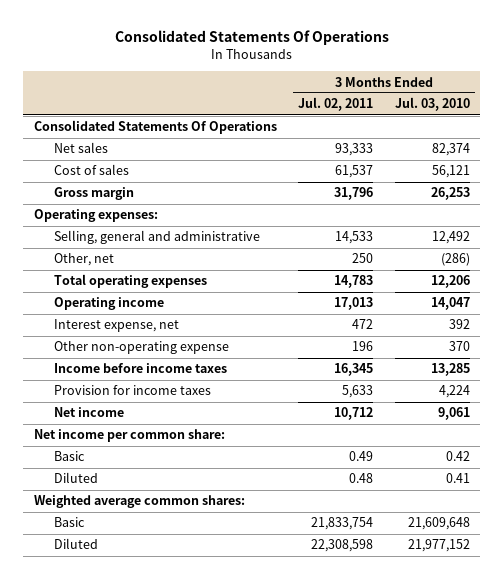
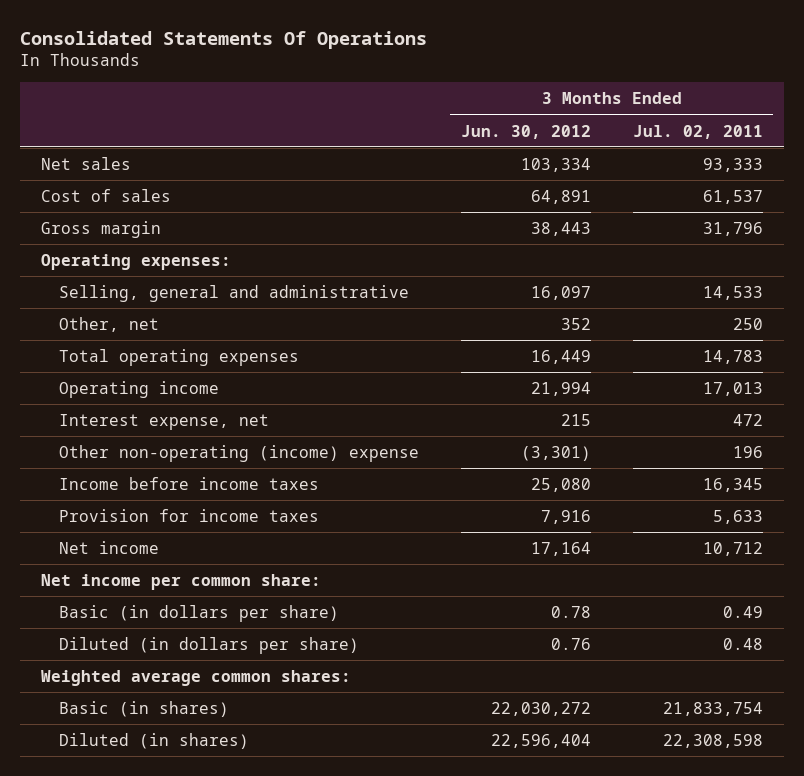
[394,97,470,112] Jul. 03, 2010 -> none
none -> [460,124,591,139] Jun. 30, 2012
[34,120,278,135] Consolidated Statements Of Operations -> none
[53,341,229,355] Other non-operating expense -> [58,444,419,462] Other non-operating (income) expense
[53,451,85,462] Basic -> [58,604,339,622] Basic (in dollars per share)
[53,472,98,484] Diluted -> [58,636,359,654] Diluted (in dollars per share)
[53,517,85,528] Basic -> [58,700,229,717] Basic (in shares)
[53,538,98,550] Diluted -> [58,732,249,749] Diluted (in shares)

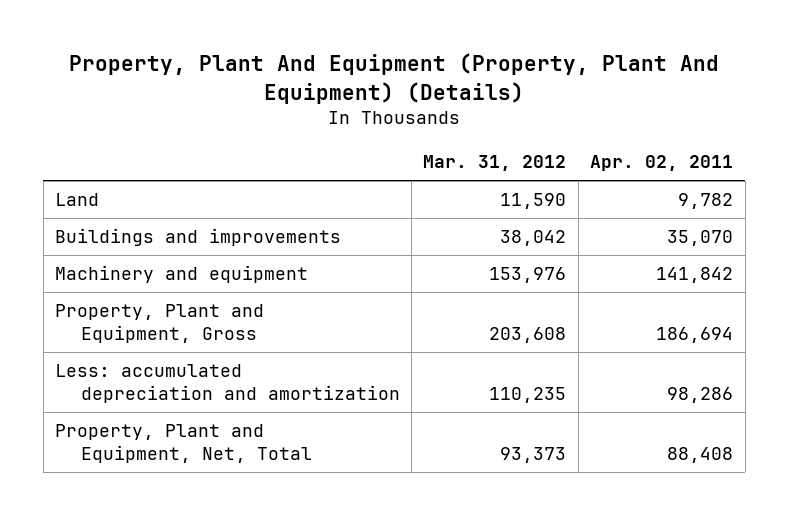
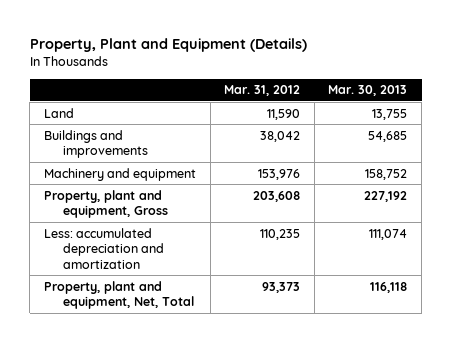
[69,53,720,104] Property, Plant And Equipment (Property, Plant And Equipment) (Details) -> [29,38,307,53] Property, Plant and Equipment (Details)
[590,154,734,171] Apr. 02, 2011 -> none
none -> [328,85,408,97] Mar. 30, 2013
[55,304,265,344] Property, Plant and Equipment, Gross -> [43,189,168,219] Property, plant and equipment, Gross
[55,424,312,464] Property, Plant and Equipment, Net, Total -> [43,280,194,310] Property, plant and equipment, Net, Total

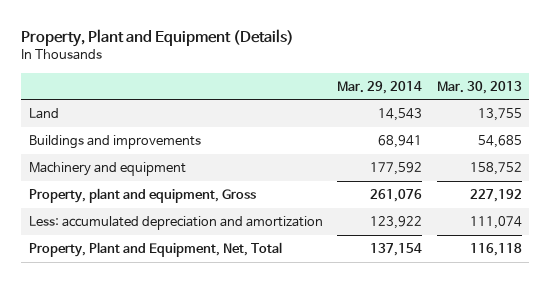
[224,85,301,97] Mar. 31, 2012 -> none
none -> [337,80,423,94] Mar. 29, 2014
[43,280,194,310] Property, plant and equipment, Net, Total -> [28,242,282,258] Property, Plant and Equipment, Net, Total

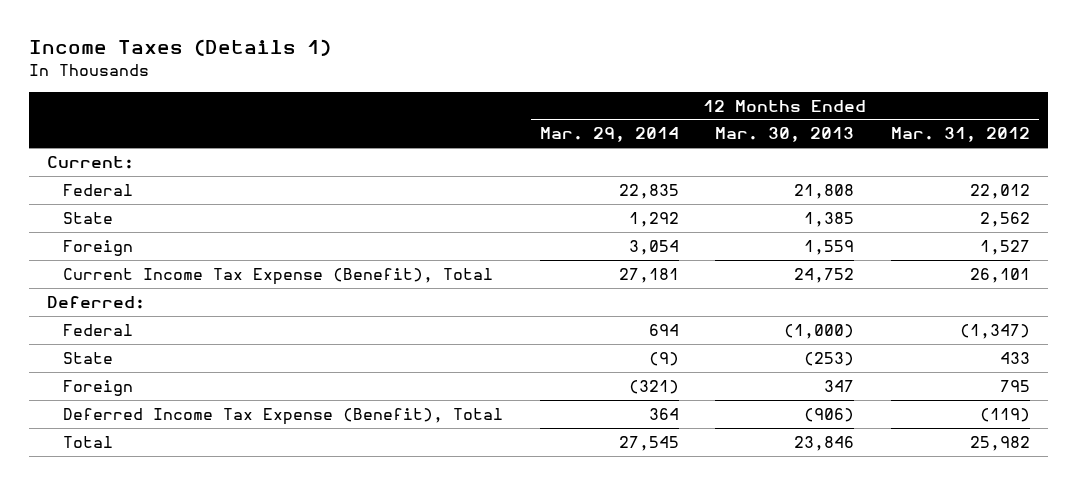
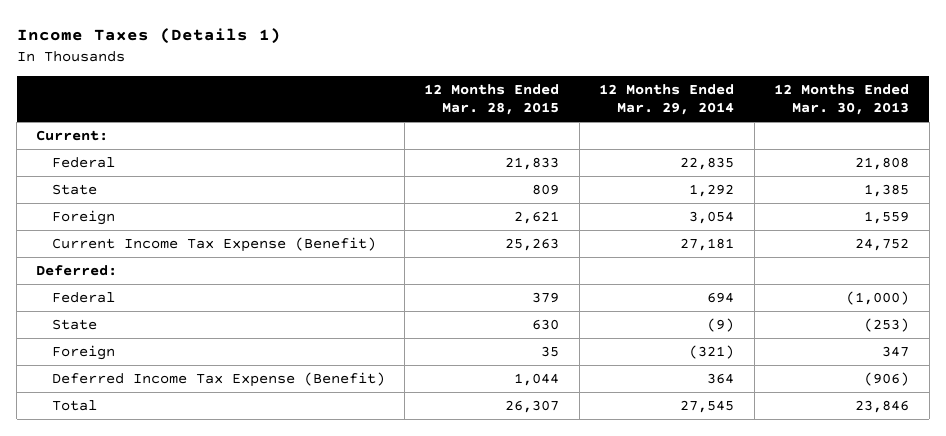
[890,127,1030,143] Mar. 31, 2012 -> none
none -> [424,84,560,116] 12 Months Ended Mar. 28, 2015
[63,267,494,285] Current Income Tax Expense (Benefit), Total -> [51,237,376,253] Current Income Tax Expense (Benefit)
[63,407,504,425] Deferred Income Tax Expense (Benefit), Total -> [51,372,385,388] Deferred Income Tax Expense (Benefit)

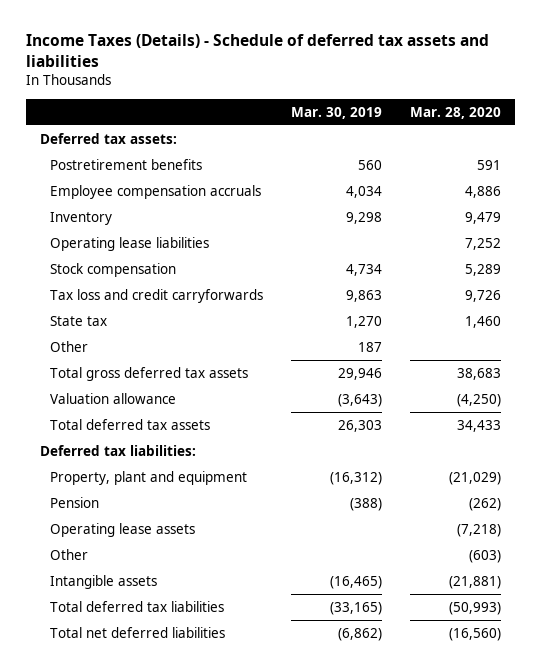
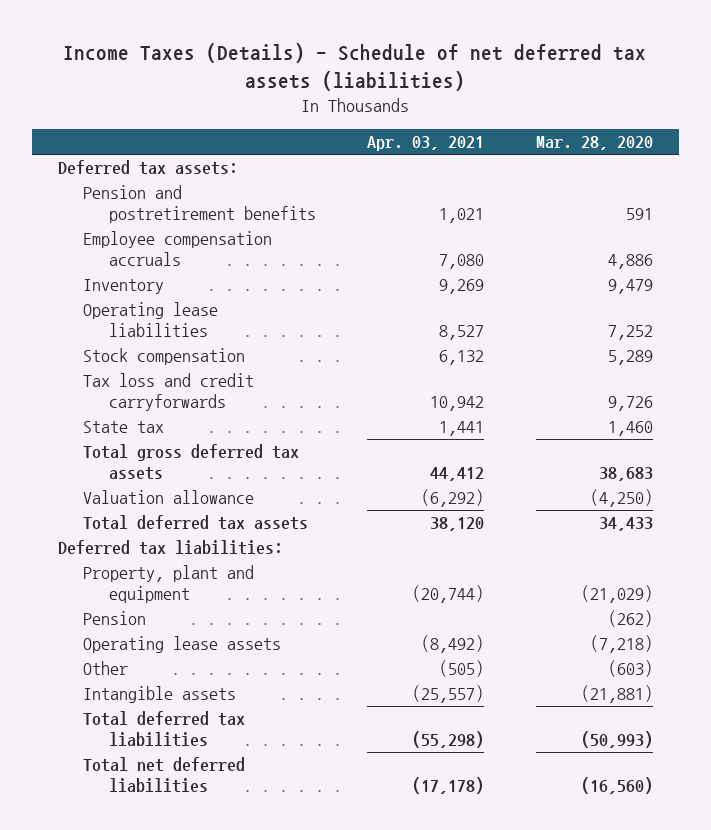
[25,34,489,68] Income Taxes (Details) - Schedule of deferred tax assets and liabilities -> [63,43,647,92] Income Taxes (Details) - Schedule of net deferred tax assets (liabilities)
[290,106,382,119] Mar. 30, 2019 -> none
none -> [367,136,485,152] Apr. 03, 2021
[49,158,202,170] Postretirement benefits -> [83,185,316,224] Pension and postretirement benefits
[49,340,88,352] Other -> none

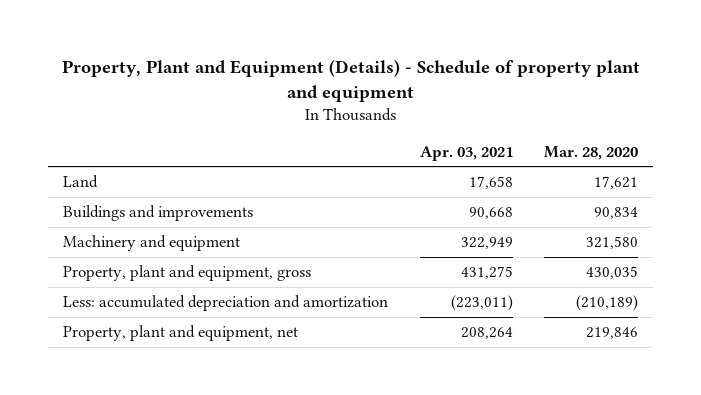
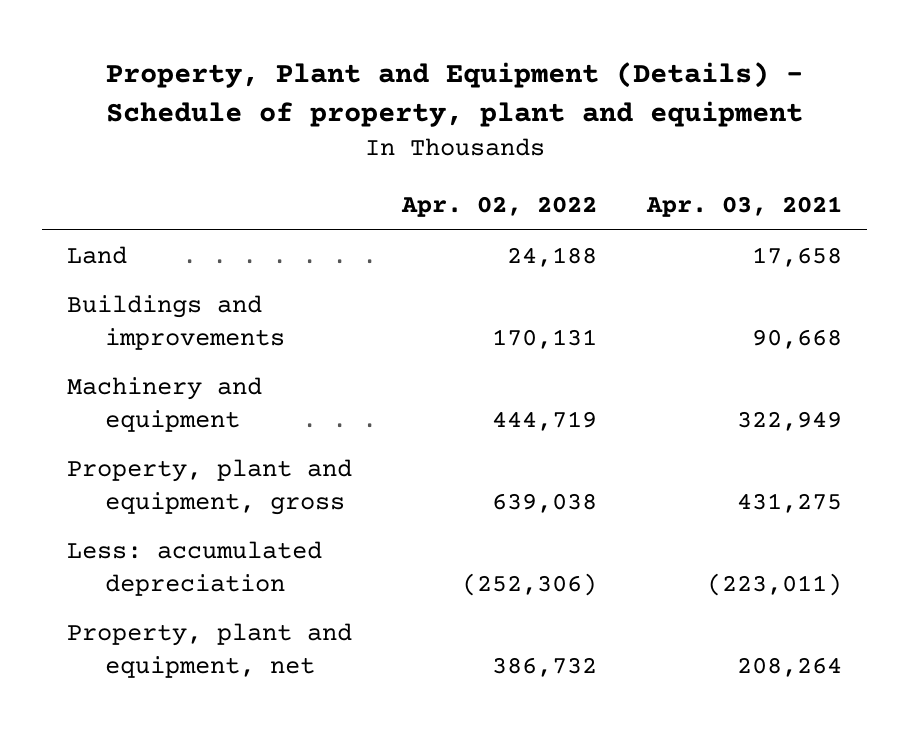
[61,59,640,103] Property, Plant and Equipment (Details) - Schedule of property plant and equipment -> [105,61,803,127] Property, Plant and Equipment (Details) - Schedule of property, plant and equipment
[543,145,638,160] Mar. 28, 2020 -> none
none -> [401,196,598,218] Apr. 02, 2022
[63,295,389,312] Less: accumulated depreciation and amortization -> [67,540,323,596] Less: accumulated depreciation

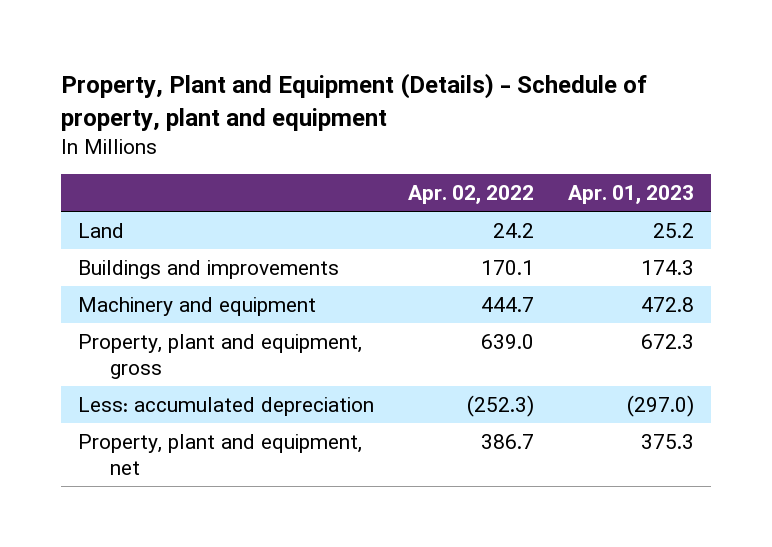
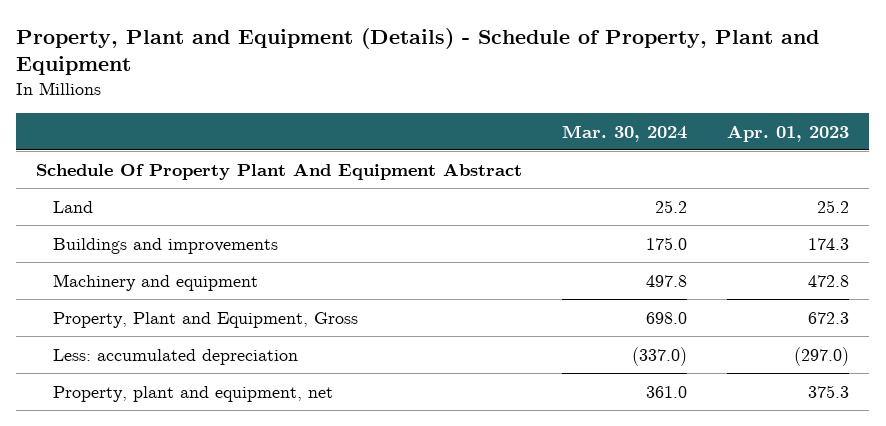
[61,73,648,131] Property, Plant and Equipment (Details) - Schedule of property, plant and equipment -> [16,27,820,76] Property, Plant and Equipment (Details) - Schedule of Property, Plant and Equipment
[408,185,535,205] Apr. 02, 2022 -> none
none -> [562,124,688,142] Mar. 30, 2024
none -> [36,162,523,180] Schedule Of Property Plant And Equipment Abstract
[78,333,363,380] Property, plant and equipment, gross -> [53,311,359,328] Property, Plant and Equipment, Gross

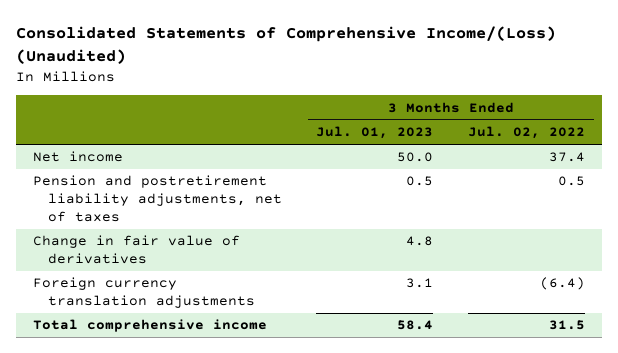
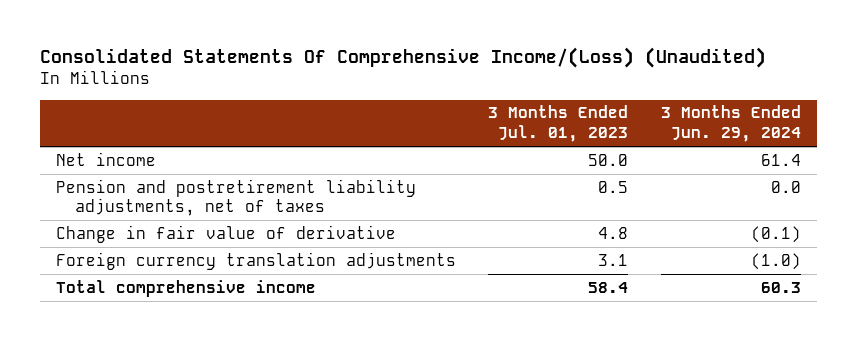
[15,26,556,65] Consolidated Statements of Comprehensive Income/(Loss) (Unaudited) -> [39,47,766,69] Consolidated Statements Of Comprehensive Income/(Loss) (Unaudited)
[467,126,585,140] Jul. 02, 2022 -> none
none -> [660,105,801,142] 3 Months Ended Jun. 29, 2024
[32,235,240,265] Change in fair value of derivatives -> [55,224,396,243] Change in fair value of derivative

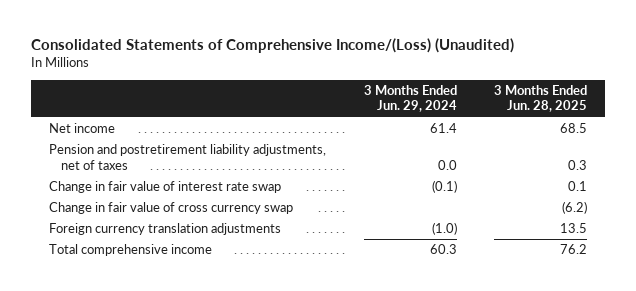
[39,47,766,69] Consolidated Statements Of Comprehensive Income/(Loss) (Unaudited) -> [30,38,514,54] Consolidated Statements of Comprehensive Income/(Loss) (Unaudited)
[488,105,629,142] 3 Months Ended Jul. 01, 2023 -> none
none -> [493,84,587,113] 3 Months Ended Jun. 28, 2025
[55,224,396,243] Change in fair value of derivative -> [49,181,282,194] Change in fair value of interest rate swap
none -> [49,202,294,215] Change in fair value of cross currency swap

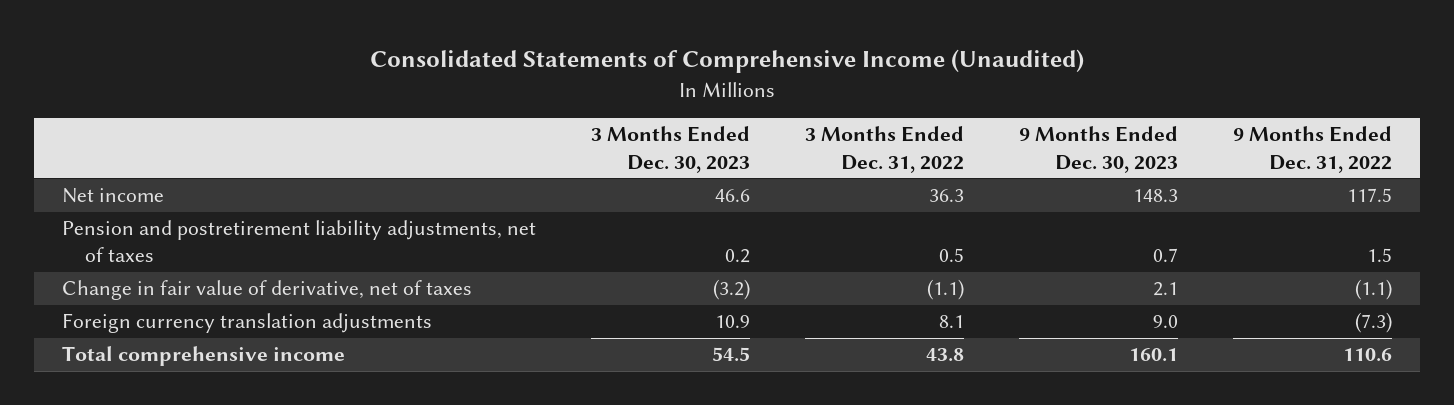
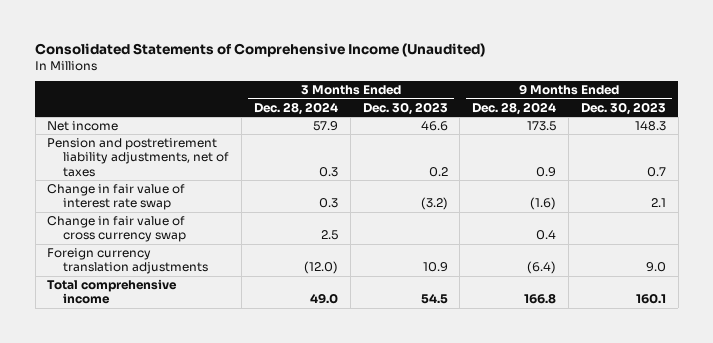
[804,126,964,173] 3 Months Ended Dec. 31, 2022 -> none
[1233,126,1393,173] 9 Months Ended Dec. 31, 2022 -> none
none -> [254,101,339,115] Dec. 28, 2024
none -> [472,101,557,115] Dec. 28, 2024
[61,280,472,301] Change in fair value of derivative, net of taxes -> [47,183,186,211] Change in fair value of interest rate swap
none -> [47,215,187,243] Change in fair value of cross currency swap

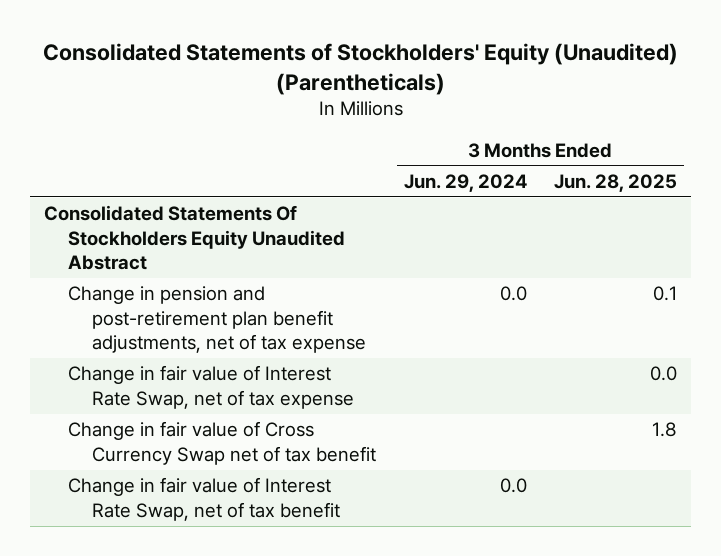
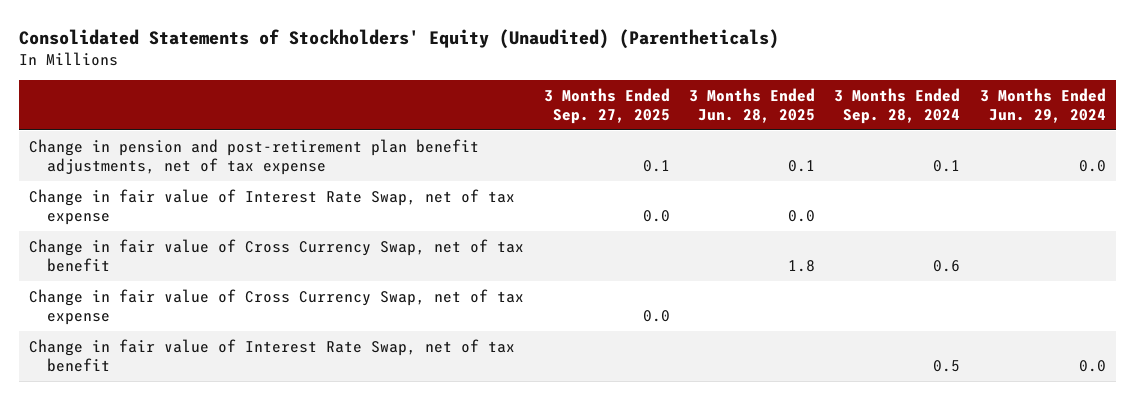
none -> [543,87,670,125] 3 Months Ended Sep. 27, 2025
none -> [834,87,961,125] 3 Months Ended Sep. 28, 2024
[44,205,346,271] Consolidated Statements Of Stockholders Equity Unaudited Abstract -> none
[68,421,376,465] Change in fair value of Cross Currency Swap net of tax benefit -> [29,238,525,273] Change in fair value of Cross Currency Swap, net of tax benefit
none -> [29,288,525,326] Change in fair value of Cross Currency Swap, net of tax expense

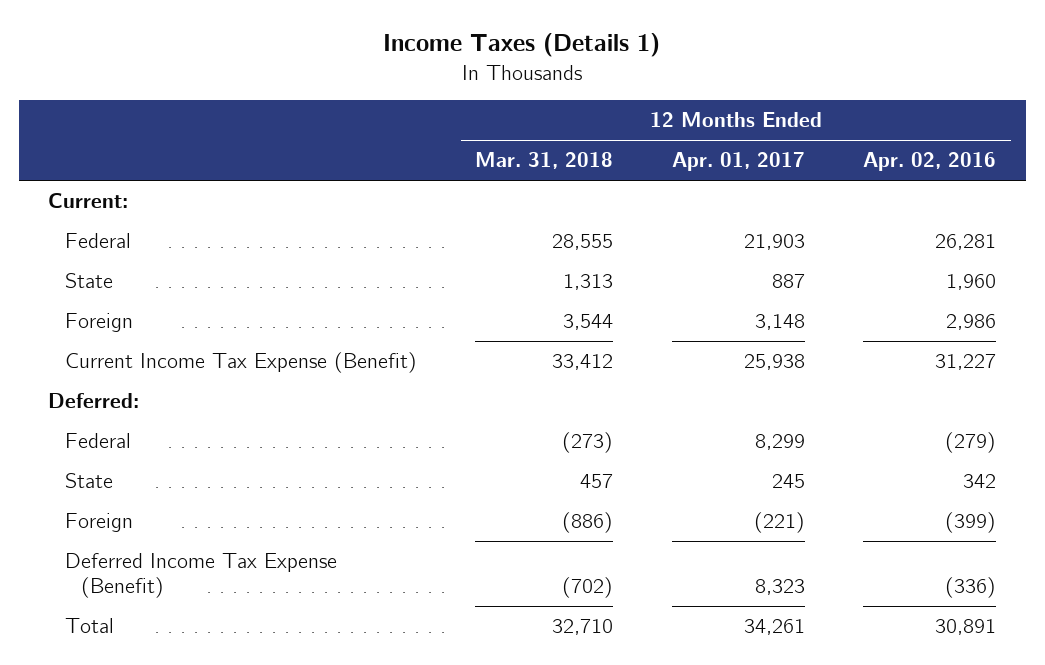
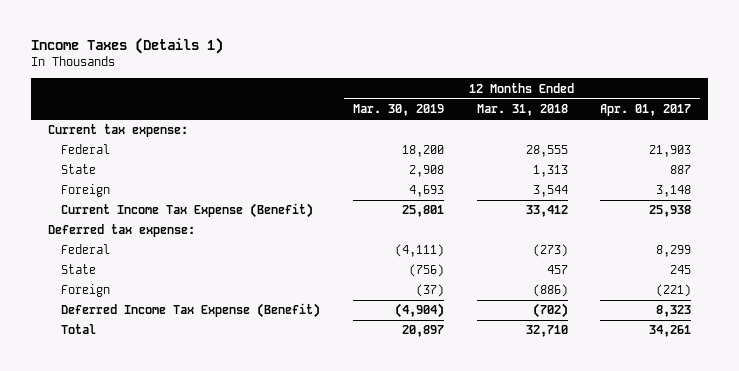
[863,152,997,172] Apr. 02, 2016 -> none
none -> [352,104,444,117] Mar. 30, 2019
[48,193,129,209] Current: -> [47,124,188,138] Current tax expense:
[48,393,140,409] Deferred: -> [47,224,195,238] Deferred tax expense:

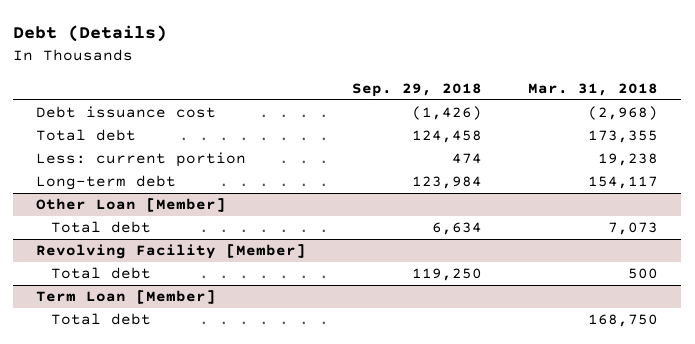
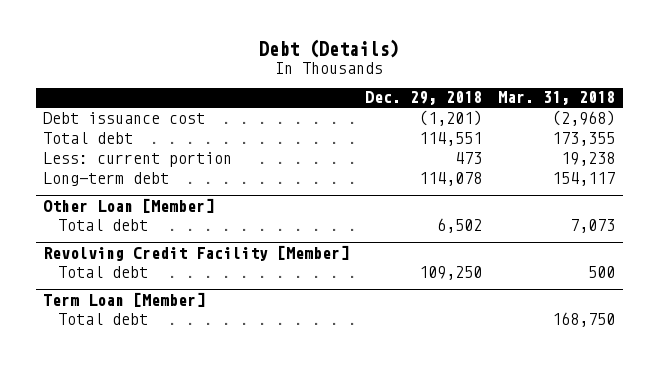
[352,82,483,97] Sep. 29, 2018 -> none
none -> [365,91,483,106] Dec. 29, 2018
[36,244,307,260] Revolving Facility [Member] -> [43,244,350,261] Revolving Credit Facility [Member]

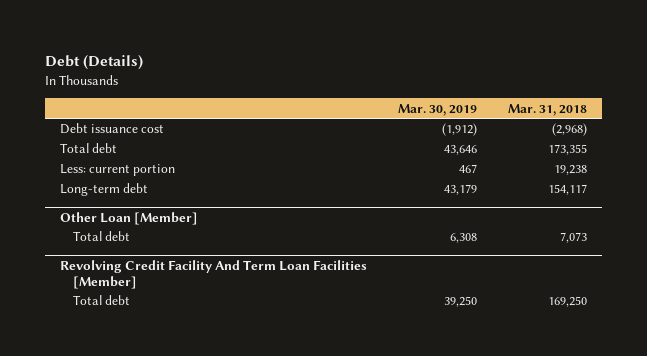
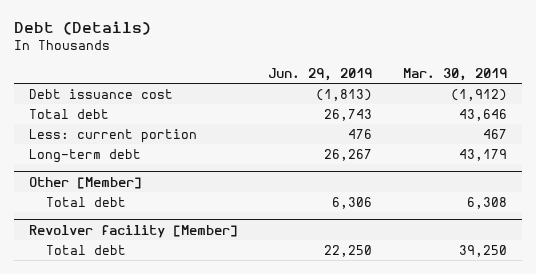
[507,103,587,116] Mar. 31, 2018 -> none
none -> [268,68,373,82] Jun. 29, 2019
[60,211,199,225] Other Loan [Member] -> [28,176,142,189] Other [Member]
[60,259,368,289] Revolving Credit Facility And Term Loan Facilities [Member] -> none
none -> [28,224,238,238] Revolver facility [Member]

